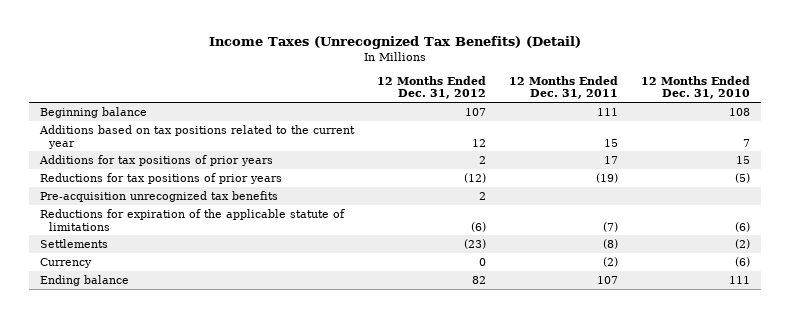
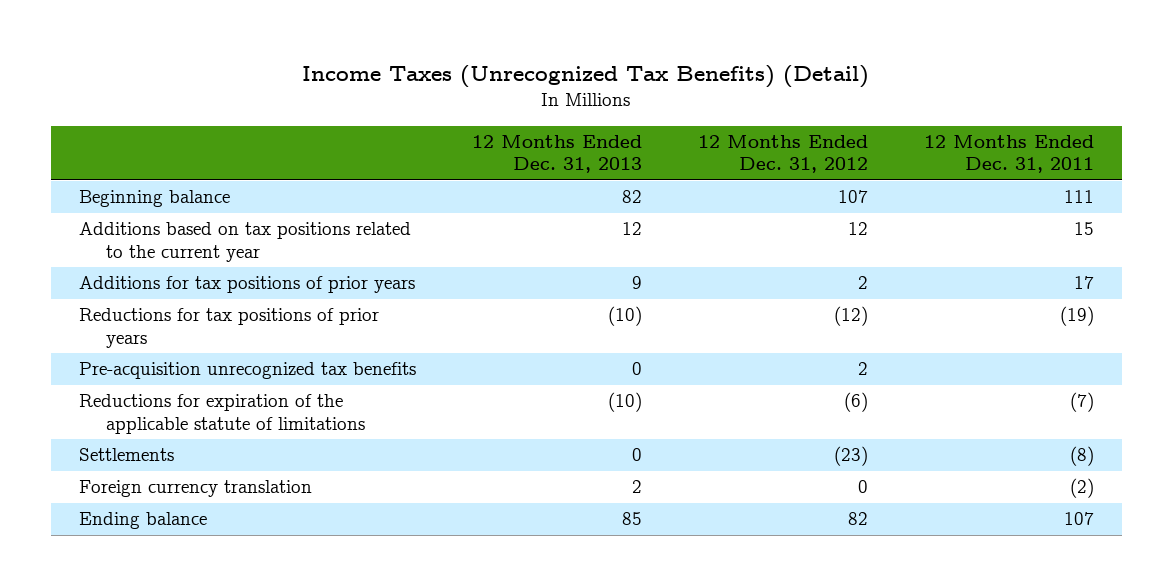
[640,75,750,100] 12 Months Ended Dec. 31, 2010 -> none
none -> [471,134,642,174] 12 Months Ended Dec. 31, 2013
[40,257,93,268] Currency -> [78,480,312,498] Foreign currency translation

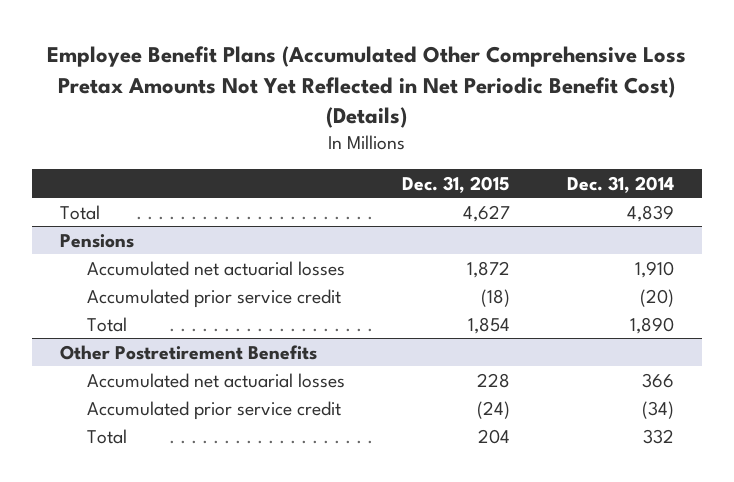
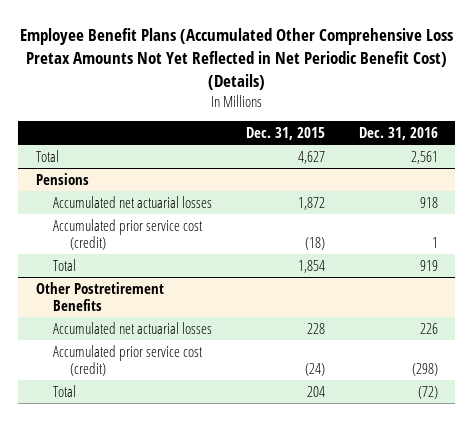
[566,175,674,193] Dec. 31, 2014 -> none
none -> [359,126,439,140] Dec. 31, 2016
[86,288,341,308] Accumulated prior service credit -> [52,218,203,250] Accumulated prior service cost (credit)
[86,400,341,420] Accumulated prior service credit -> [52,344,203,376] Accumulated prior service cost (credit)

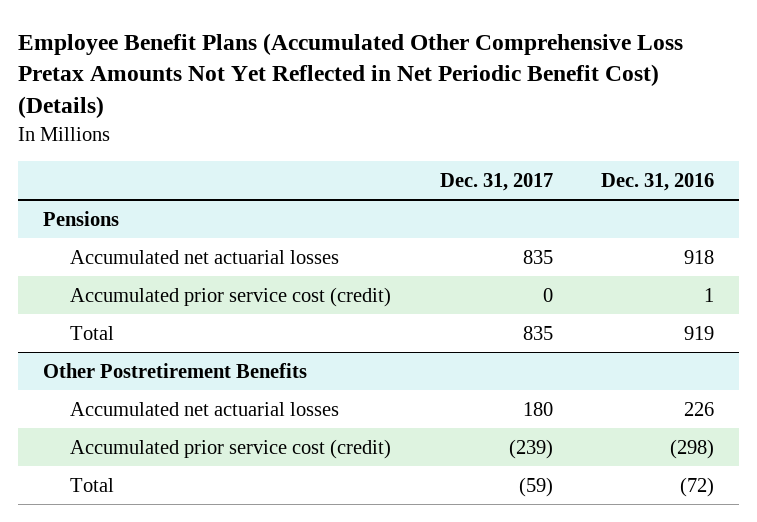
[245,126,325,140] Dec. 31, 2015 -> none
none -> [439,172,553,191] Dec. 31, 2017
[35,149,59,162] Total -> none

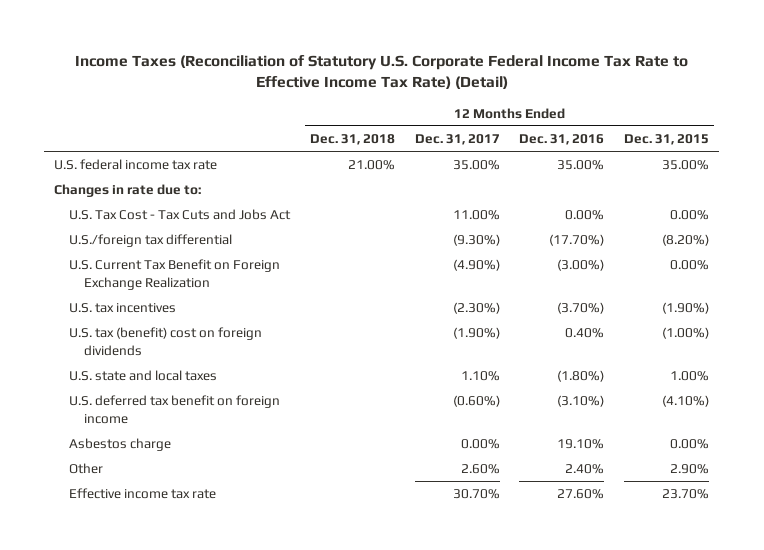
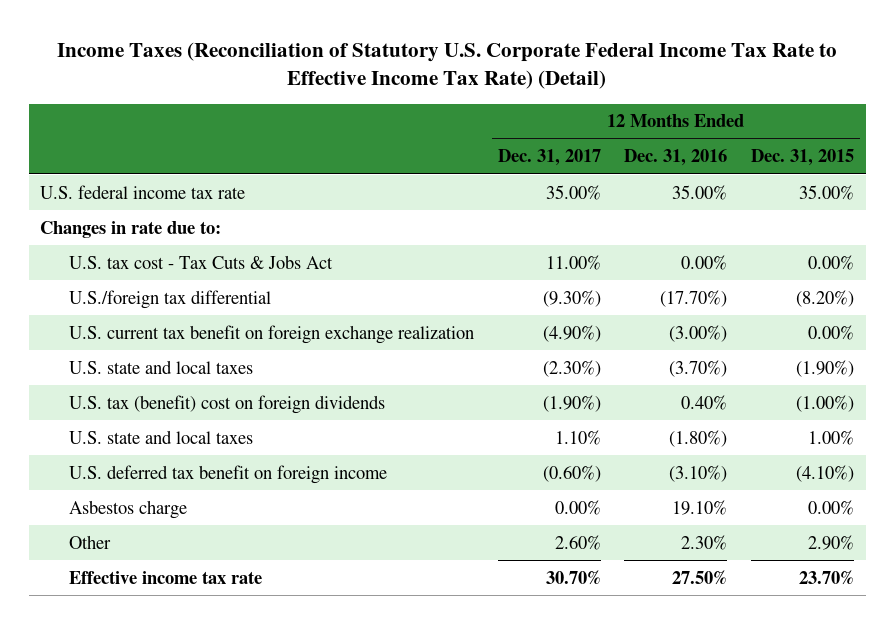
[309,134,395,146] Dec. 31, 2018 -> none
[69,209,292,221] U.S. Tax Cost - Tax Cuts and Jobs Act -> [68,254,333,269] U.S. tax cost - Tax Cuts & Jobs Act
[69,259,281,290] U.S. Current Tax Benefit on Foreign Exchange Realization -> [68,324,474,344] U.S. current tax benefit on foreign exchange realization
[69,303,177,314] U.S. tax incentives -> [68,359,253,374] U.S. state and local taxes
[565,464,605,475] 2.40% -> [681,534,728,550] 2.30%
[557,489,605,500] 27.60% -> [672,569,728,585] 27.50%

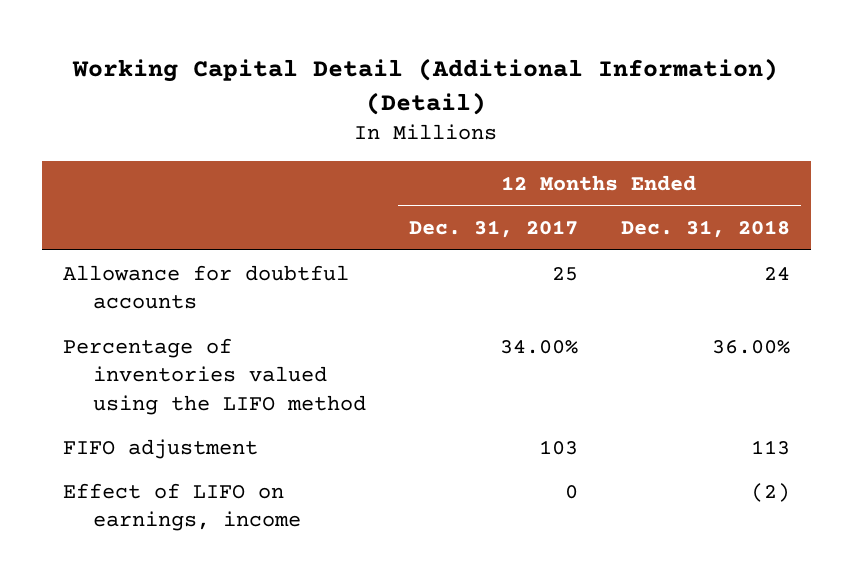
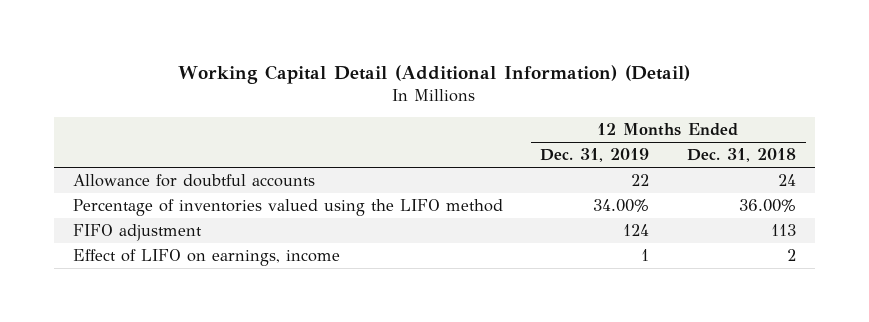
[408,220,578,239] Dec. 31, 2017 -> none
none -> [540,148,650,163] Dec. 31, 2019
[750,482,790,502] (2) -> [787,249,797,262] 2

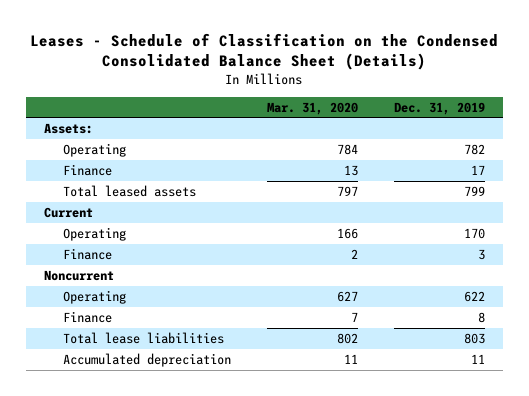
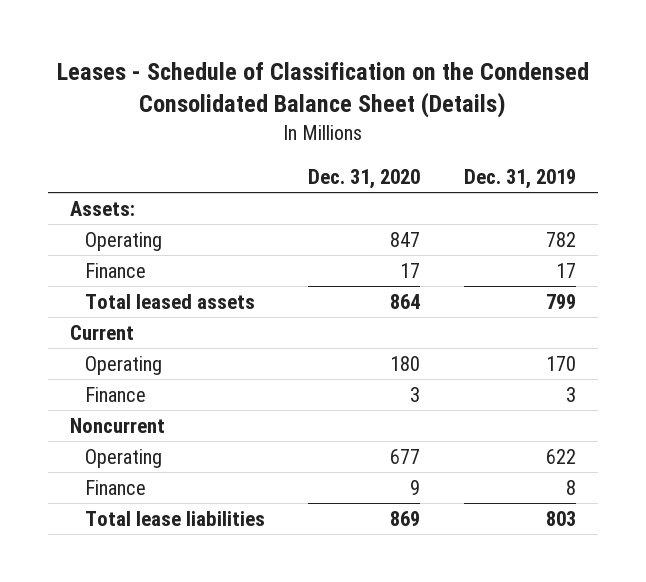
[267,101,359,115] Mar. 31, 2020 -> none
none -> [308,168,421,189] Dec. 31, 2020
[63,352,232,367] Accumulated depreciation -> none

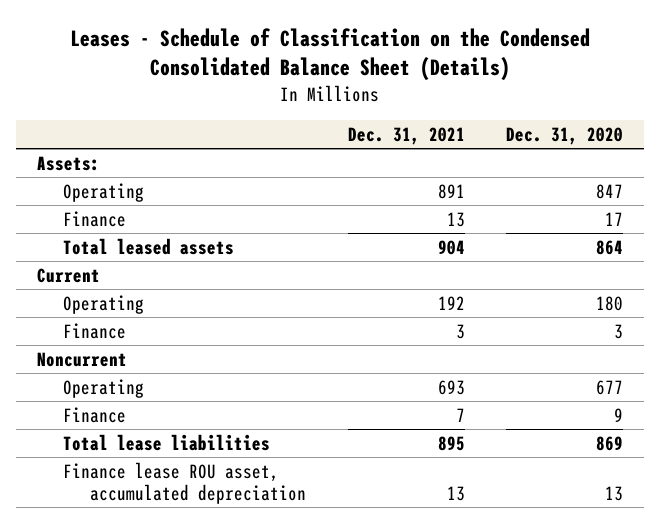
[464,168,577,189] Dec. 31, 2019 -> none
none -> [347,126,465,145] Dec. 31, 2021
none -> [63,461,306,504] Finance lease ROU asset, accumulated depreciation

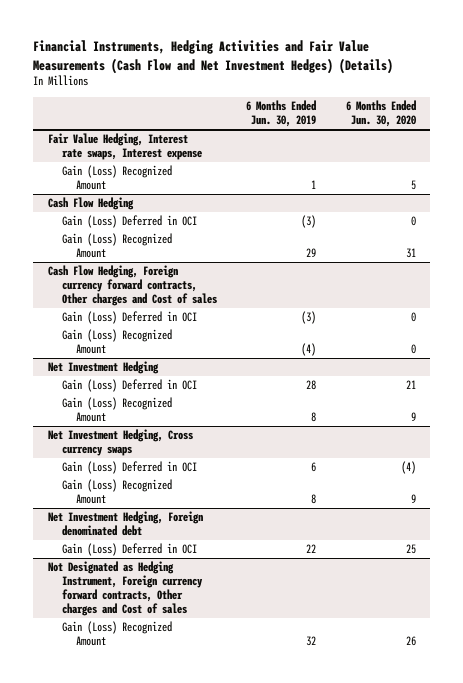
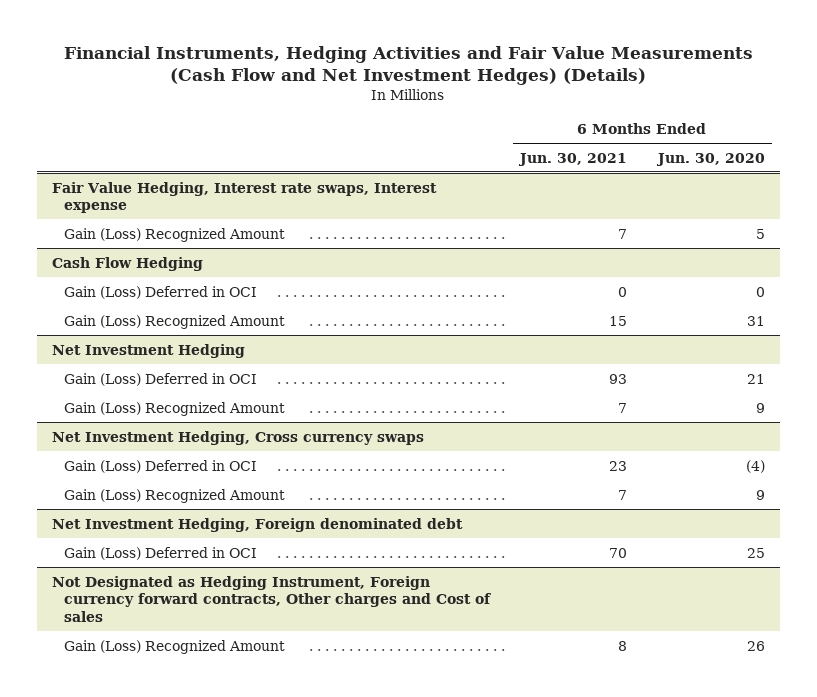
[246,100,317,128] 6 Months Ended Jun. 30, 2019 -> none
none -> [518,152,628,166] Jun. 30, 2021
[47,265,217,306] Cash Flow Hedging, Foreign currency forward contracts, Other charges and Cost of sales -> none
[61,311,197,325] Gain (Loss) Deferred in OCI -> none
[61,329,172,355] Gain (Loss) Recognized Amount -> none

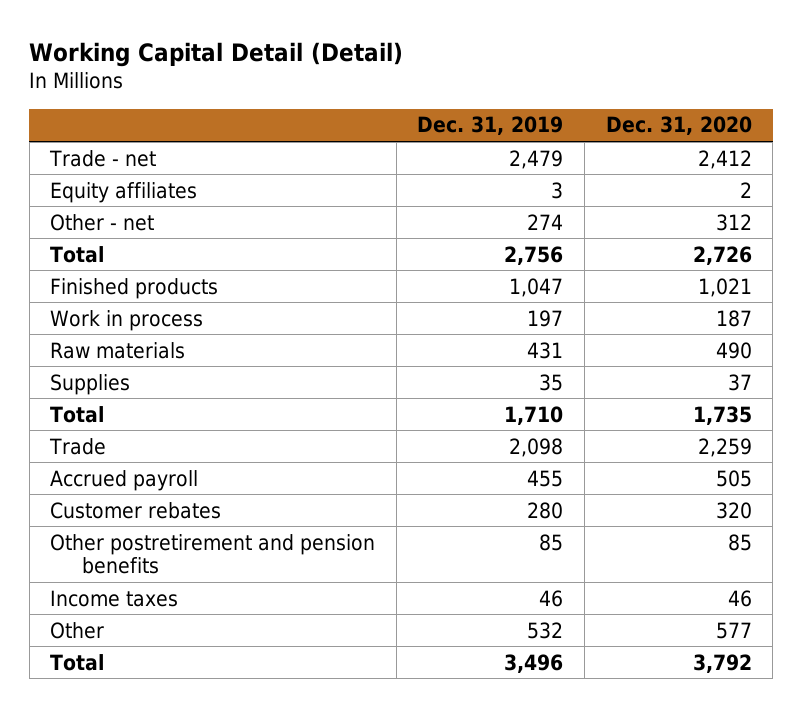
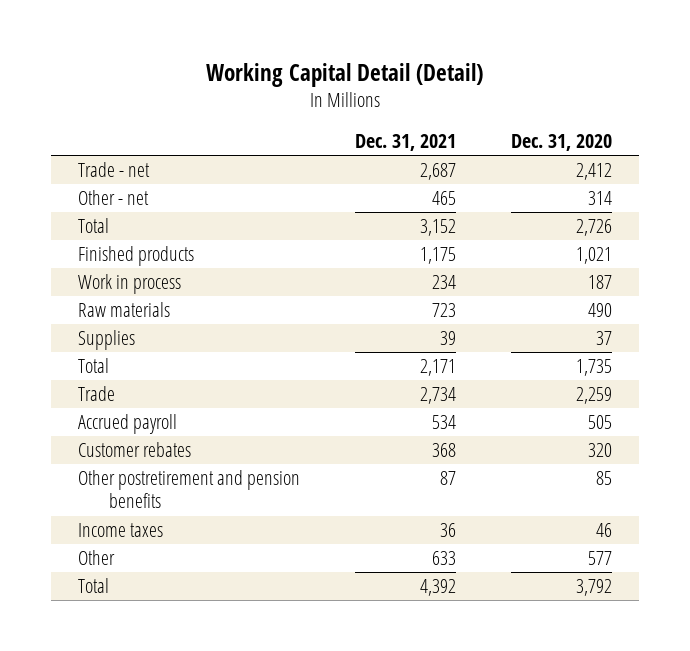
[417,116,564,136] Dec. 31, 2019 -> none
none -> [354,134,456,152] Dec. 31, 2021
[50,181,198,203] Equity affiliates -> none
[715,213,752,231] 312 -> [587,191,612,206] 314

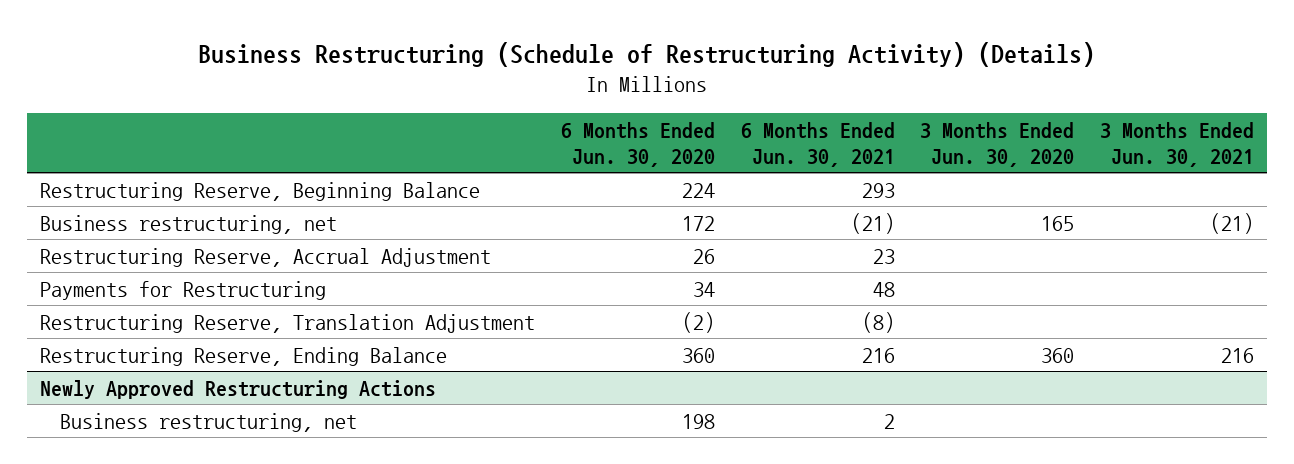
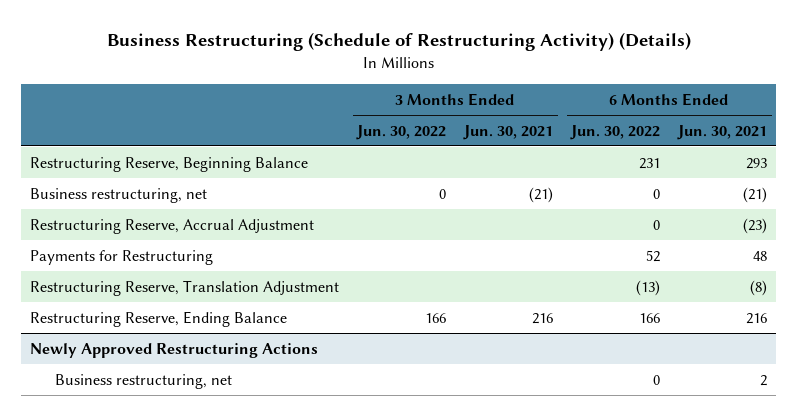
[560,121,715,167] 6 Months Ended Jun. 30, 2020 -> none
[920,121,1075,167] 3 Months Ended Jun. 30, 2020 -> none
none -> [356,124,447,140] Jun. 30, 2022
none -> [570,124,661,140] Jun. 30, 2022
[872,248,895,264] 23 -> [743,217,768,234] (23)

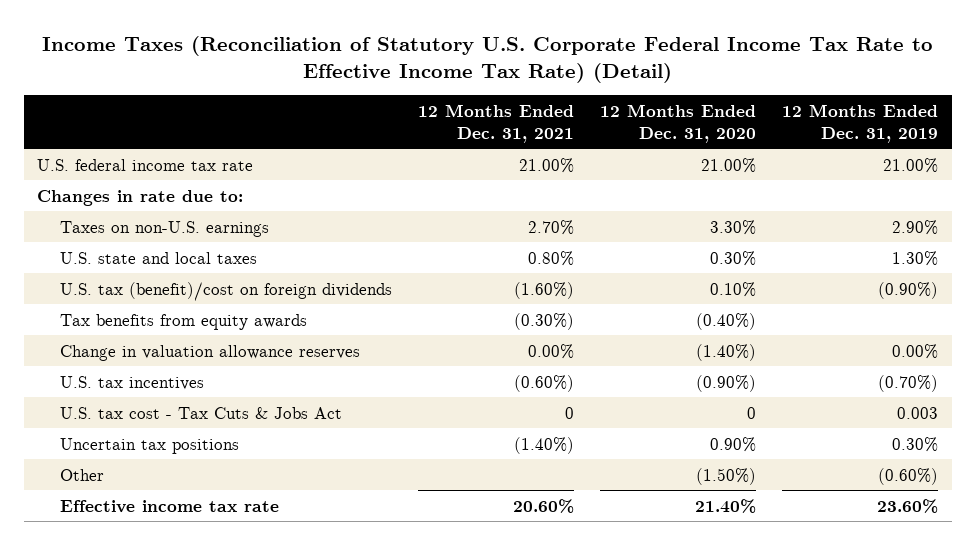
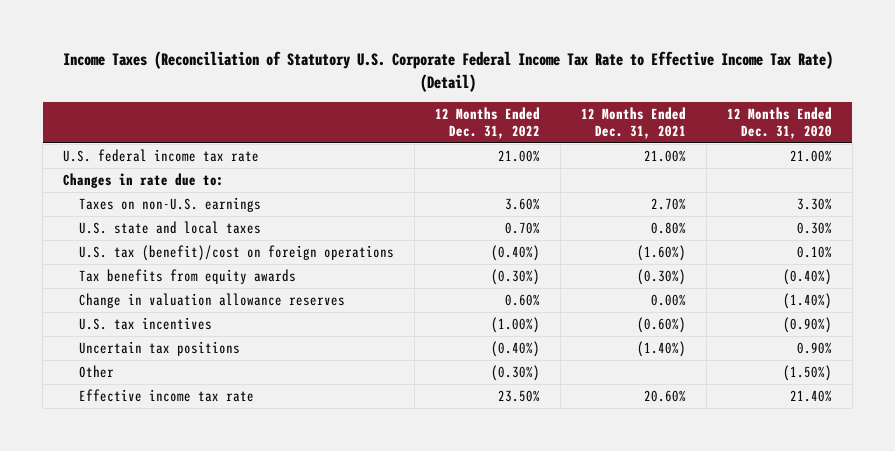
[782,103,939,143] 12 Months Ended Dec. 31, 2019 -> none
none -> [434,106,540,140] 12 Months Ended Dec. 31, 2022
[59,281,392,301] U.S. tax (benefit)/cost on foreign dividends -> [78,244,394,261] U.S. tax (benefit)/cost on foreign operations
[59,406,342,419] U.S. tax cost - Tax Cuts & Jobs Act -> none

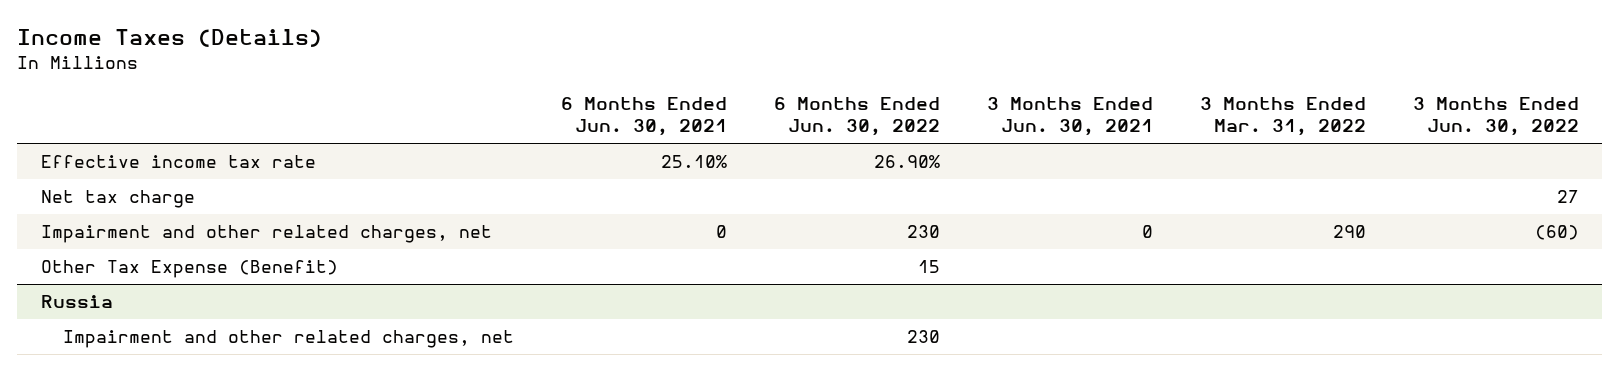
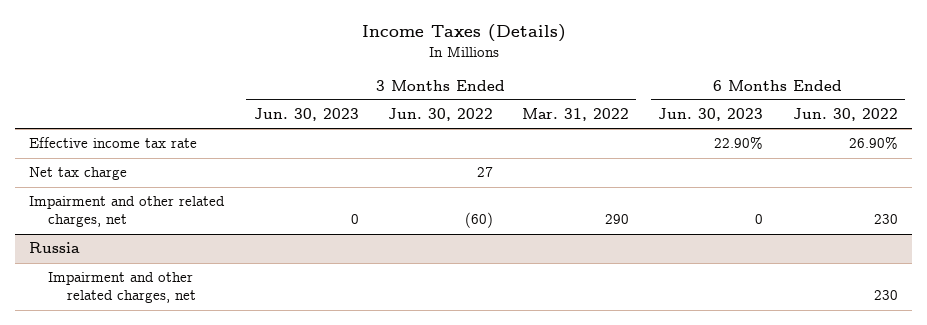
[560,97,727,137] 6 Months Ended Jun. 30, 2021 -> none
[986,97,1153,137] 3 Months Ended Jun. 30, 2021 -> none
none -> [253,108,359,122] Jun. 30, 2023
none -> [658,108,764,122] Jun. 30, 2023
[40,260,338,279] Other Tax Expense (Benefit) -> none

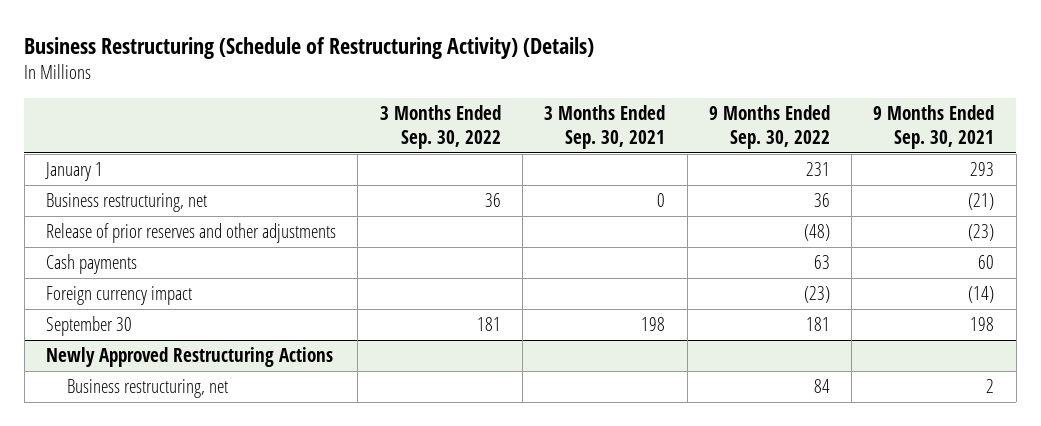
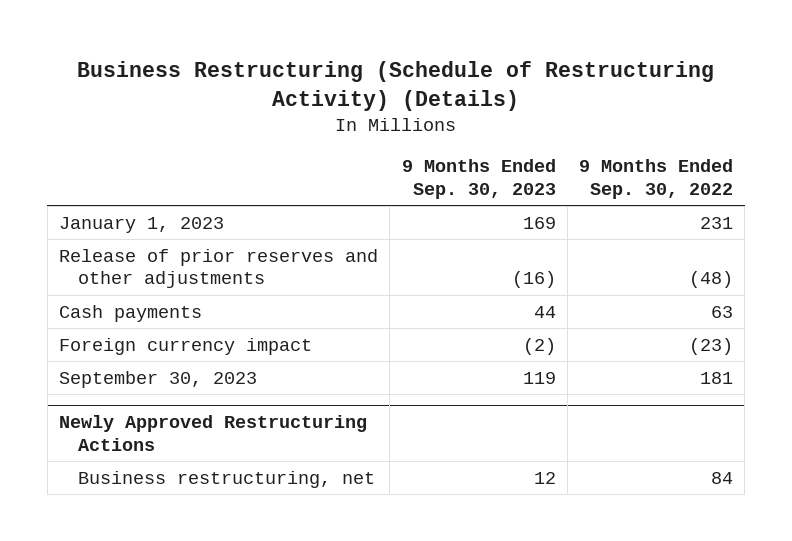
[379,105,501,150] 3 Months Ended Sep. 30, 2022 -> none
[544,105,666,150] 3 Months Ended Sep. 30, 2021 -> none
[873,105,995,150] 9 Months Ended Sep. 30, 2021 -> none
none -> [401,159,556,199] 9 Months Ended Sep. 30, 2023
[46,193,208,213] Business restructuring, net -> none
[45,162,104,182] January 1 -> [59,216,225,233] January 1, 2023
[46,316,133,337] September 30 -> [59,370,258,388] September 30, 2023

